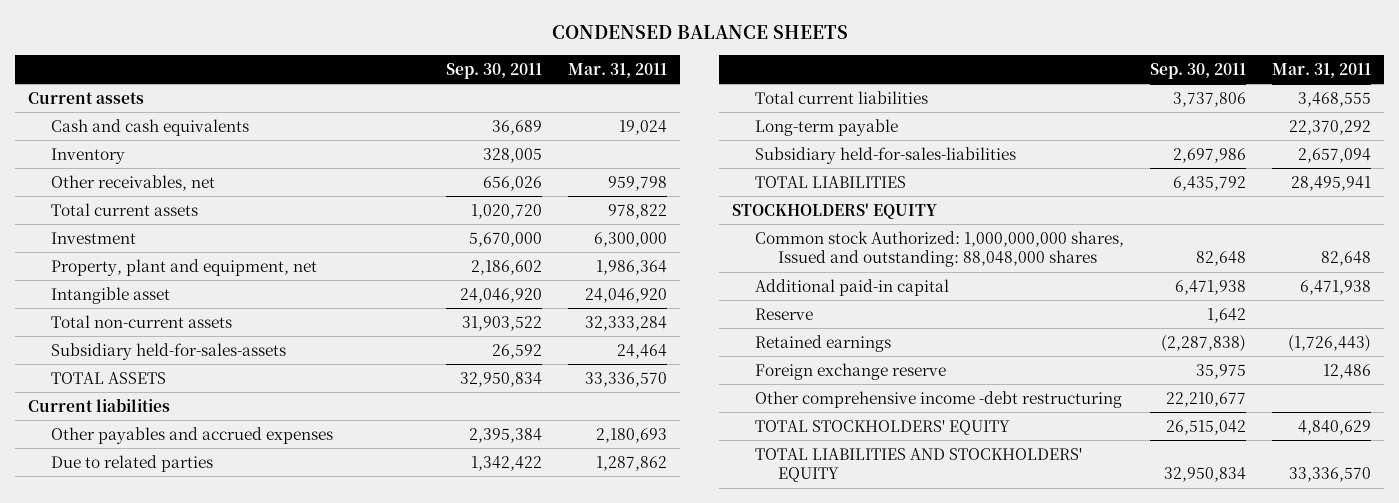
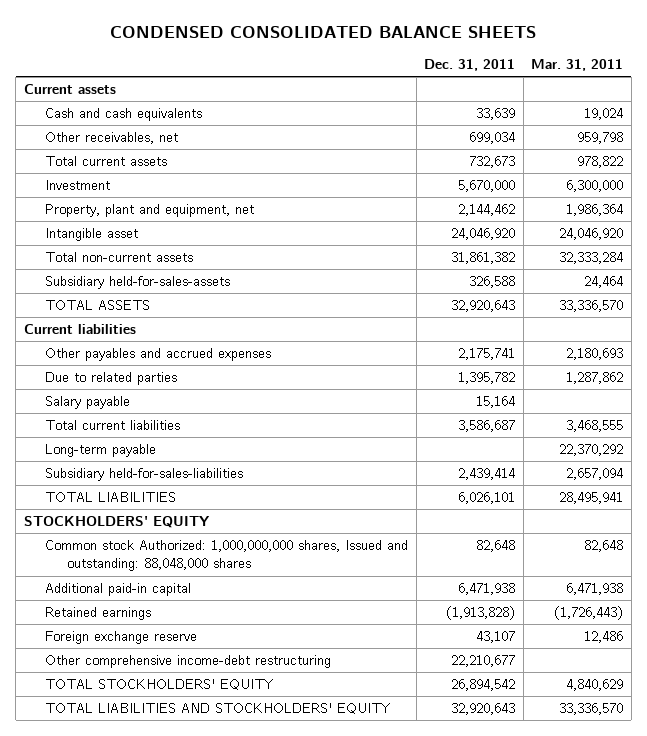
[551,25,848,40] CONDENSED BALANCE SHEETS -> [110,25,537,38] CONDENSED CONSOLIDATED BALANCE SHEETS
[446,62,543,79] Sep. 30, 2011 -> none
none -> [424,58,516,71] Dec. 31, 2011
[51,147,126,164] Inventory -> none
none -> [45,396,131,410] Salary payable
[754,307,813,320] Reserve -> none
[754,390,1122,408] Other comprehensive income -debt restructuring -> [45,655,332,669] Other comprehensive income-debt restructuring

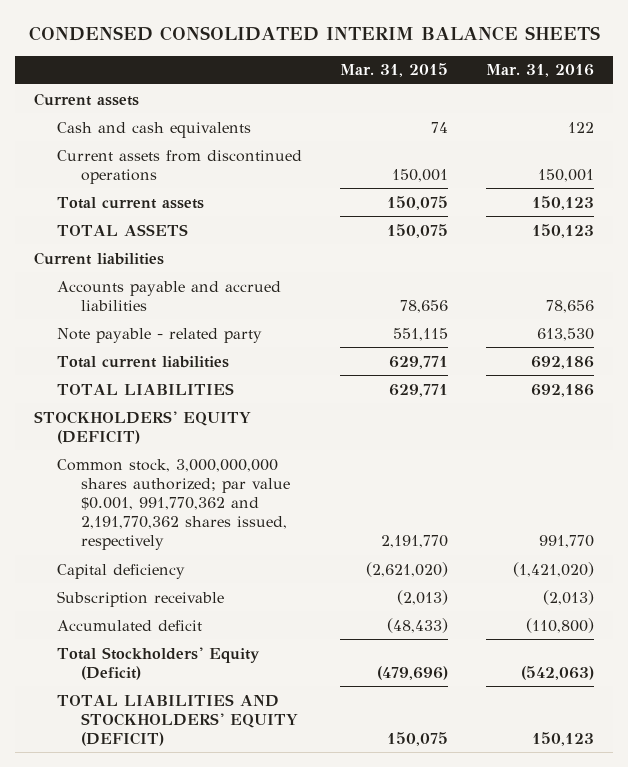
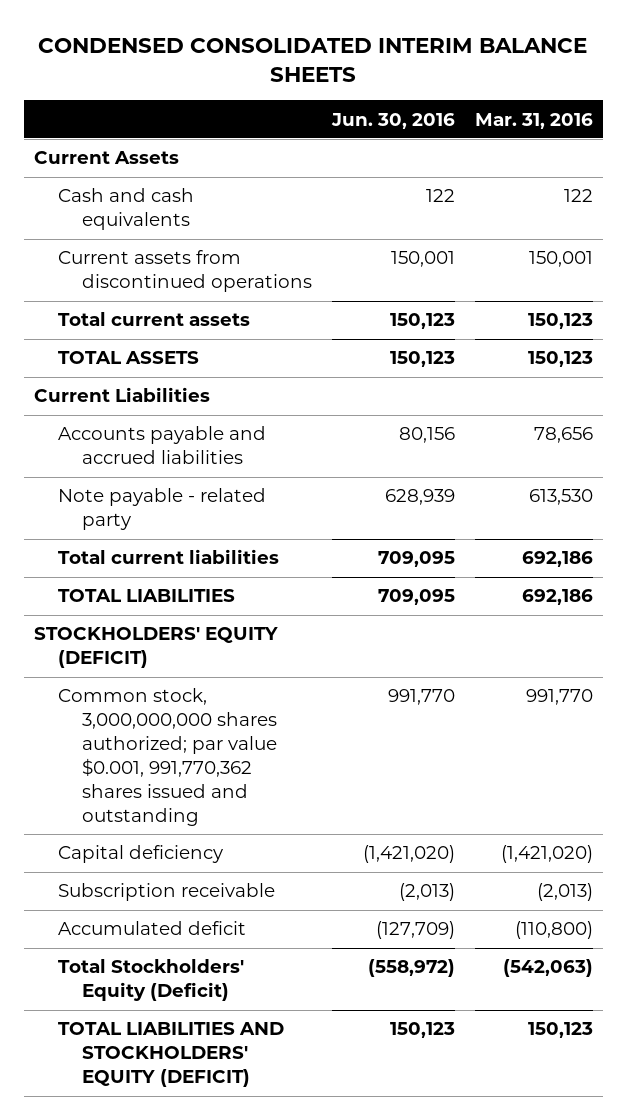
[340,63,449,78] Mar. 31, 2015 -> none
none -> [330,112,455,129] Jun. 30, 2016
[33,92,139,106] Current assets -> [34,151,180,165] Current Assets
[33,251,164,265] Current liabilities -> [34,387,211,403] Current Liabilities
[57,458,291,551] Common stock, 3,000,000,000 shares authorized; par value $0.001, 991,770,362 and 2,191,770,362 shares issued, respectively -> [57,688,277,827] Common stock, 3,000,000,000 shares authorized; par value $0.001, 991,770,362 shares issued and outstanding

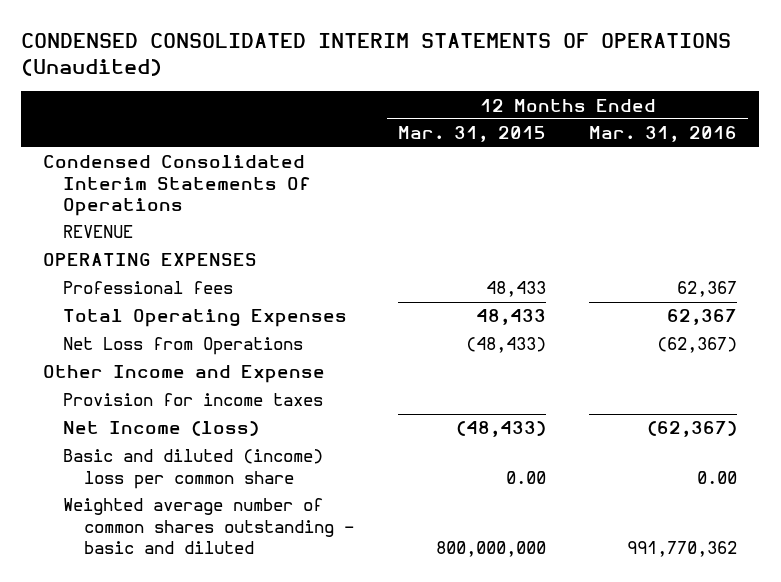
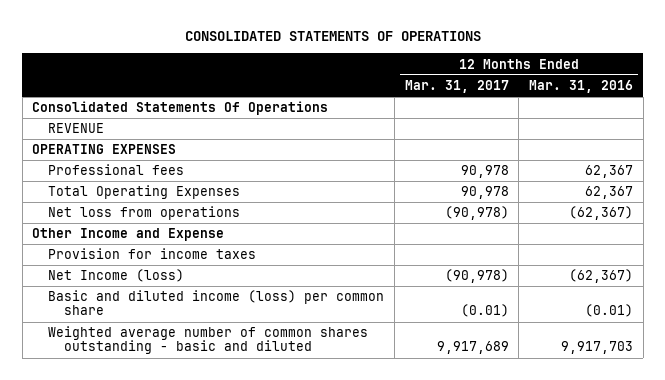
[21,32,732,77] CONDENSED CONSOLIDATED INTERIM STATEMENTS OF OPERATIONS (Unaudited) -> [184,31,481,42] CONSOLIDATED STATEMENTS OF OPERATIONS
[397,126,546,143] Mar. 31, 2015 -> none
none -> [404,80,509,94] Mar. 31, 2017
[43,155,312,216] Condensed Consolidated Interim Statements Of Operations -> [32,101,329,116] Consolidated Statements Of Operations
[63,337,304,356] Net Loss from Operations -> [48,206,241,221] Net loss from operations
[63,449,324,489] Basic and diluted (income) loss per common share -> [48,290,385,316] Basic and diluted income (loss) per common share
[697,470,738,484] 0.00 -> [585,304,634,318] (0.01)
[627,540,738,557] 991,770,362 -> [561,341,634,355] 9,917,703

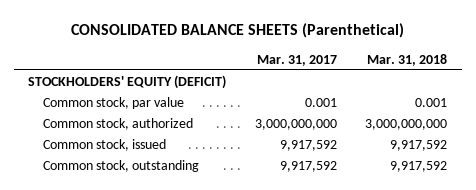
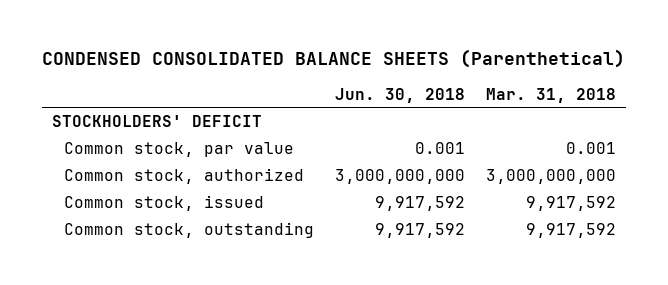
[70,23,404,39] CONSOLIDATED BALANCE SHEETS (Parenthetical) -> [41,49,625,69] CONDENSED CONSOLIDATED BALANCE SHEETS (Parenthetical)
[256,54,337,66] Mar. 31, 2017 -> none
none -> [335,87,466,103] Jun. 30, 2018
[28,74,227,89] STOCKHOLDERS' EQUITY (DEFICIT) -> [52,114,263,127] STOCKHOLDERS' DEFICIT

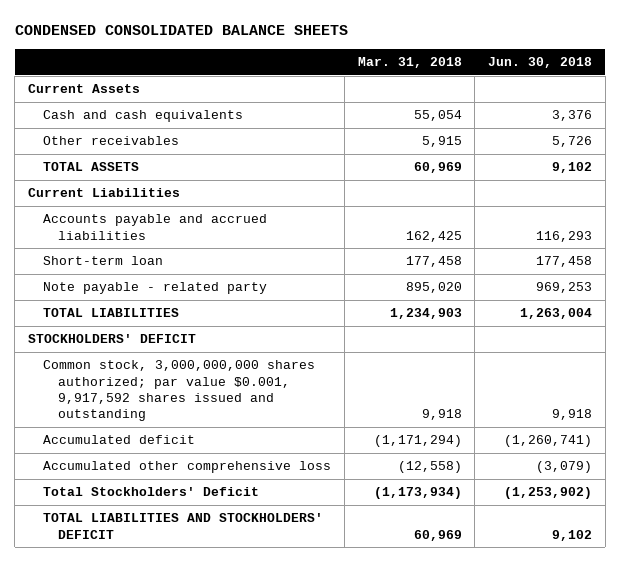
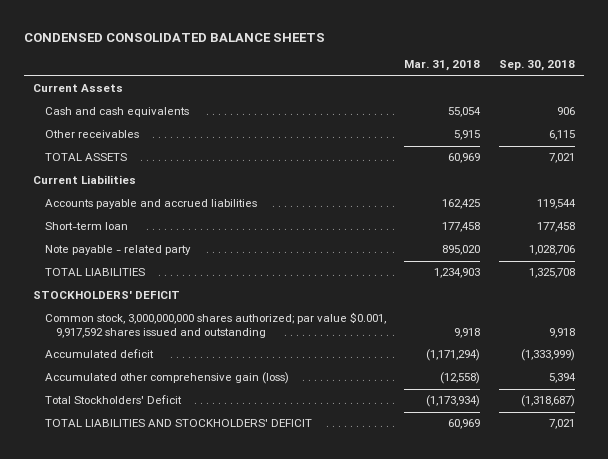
[487,56,592,68] Jun. 30, 2018 -> none
none -> [498,60,575,72] Sep. 30, 2018
[43,461,332,474] Accumulated other comprehensive loss -> [44,372,289,385] Accumulated other comprehensive gain (loss)

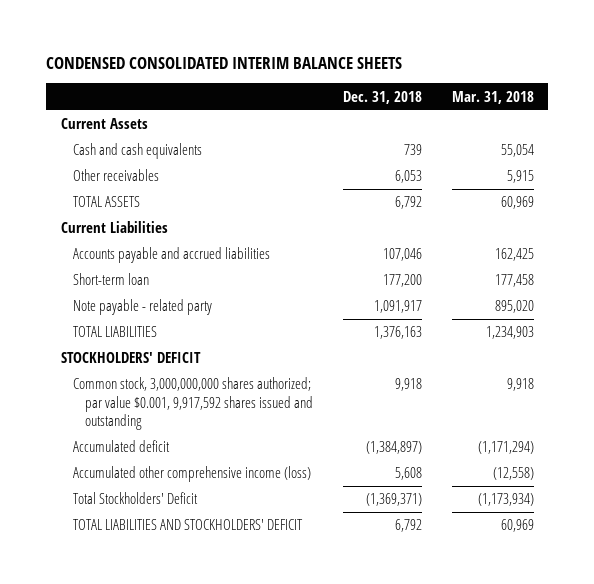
[24,32,326,42] CONDENSED CONSOLIDATED BALANCE SHEETS -> [45,56,402,69] CONDENSED CONSOLIDATED INTERIM BALANCE SHEETS
[498,60,575,72] Sep. 30, 2018 -> none
none -> [342,90,422,104] Dec. 31, 2018
[44,372,289,385] Accumulated other comprehensive gain (loss) -> [72,466,311,483] Accumulated other comprehensive income (loss)

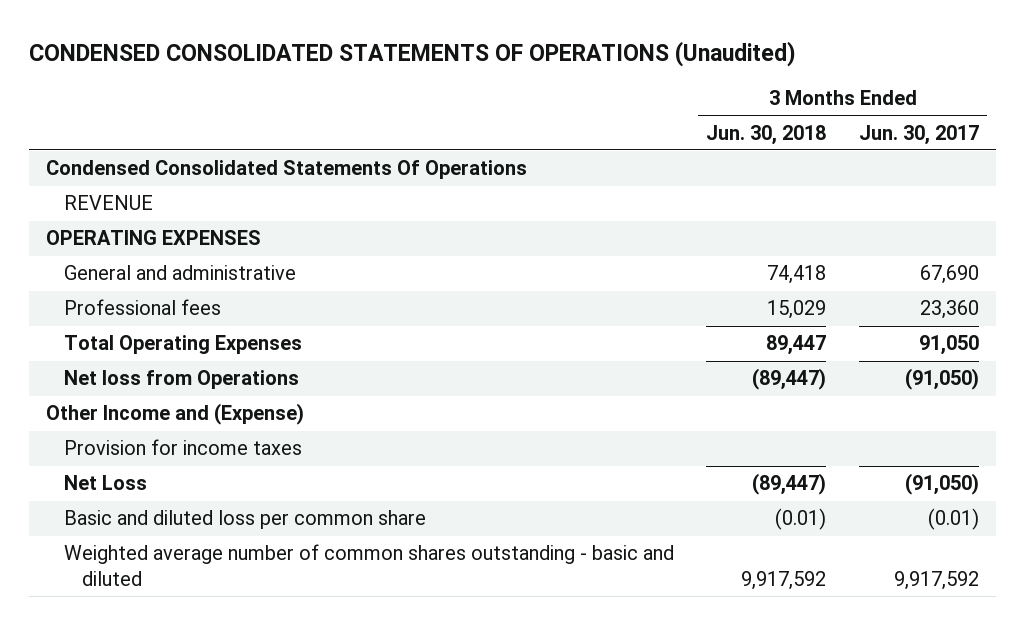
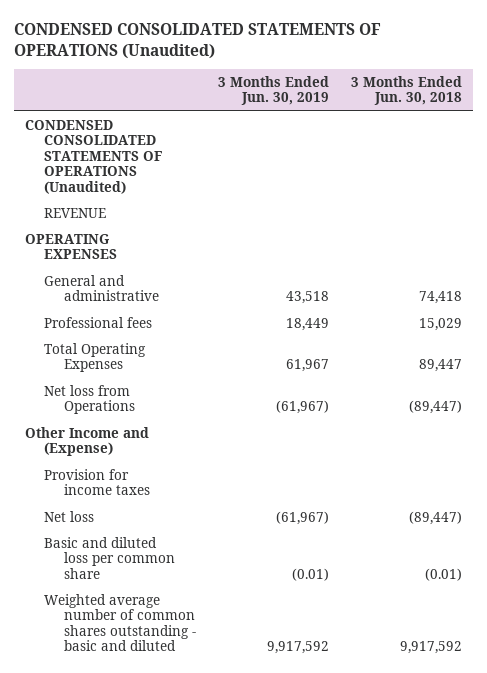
[859,124,980,145] Jun. 30, 2017 -> none
none -> [217,75,329,106] 3 Months Ended Jun. 30, 2019
[45,160,527,180] Condensed Consolidated Statements Of Operations -> [25,119,163,194] CONDENSED CONSOLIDATED STATEMENTS OF OPERATIONS (Unaudited)
[63,475,147,491] Net Loss -> [44,510,95,522] Net loss

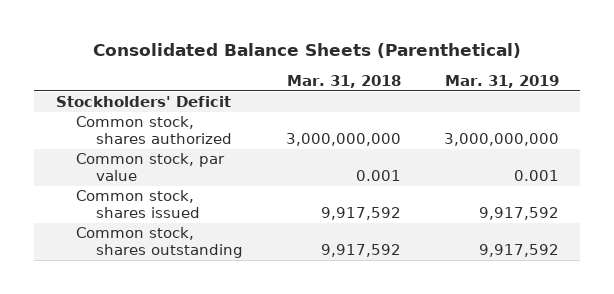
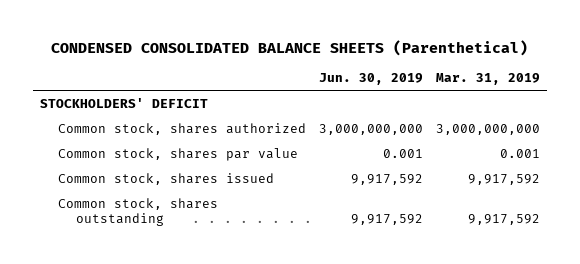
[93,43,522,59] Consolidated Balance Sheets (Parenthetical) -> [51,39,529,56] CONDENSED CONSOLIDATED BALANCE SHEETS (Parenthetical)
[286,75,401,89] Mar. 31, 2018 -> none
none -> [318,73,423,86] Jun. 30, 2019
[55,96,231,108] Stockholders' Deficit -> [39,97,208,108] STOCKHOLDERS' DEFICIT
[75,153,225,181] Common stock, par value -> [57,147,298,161] Common stock, shares par value

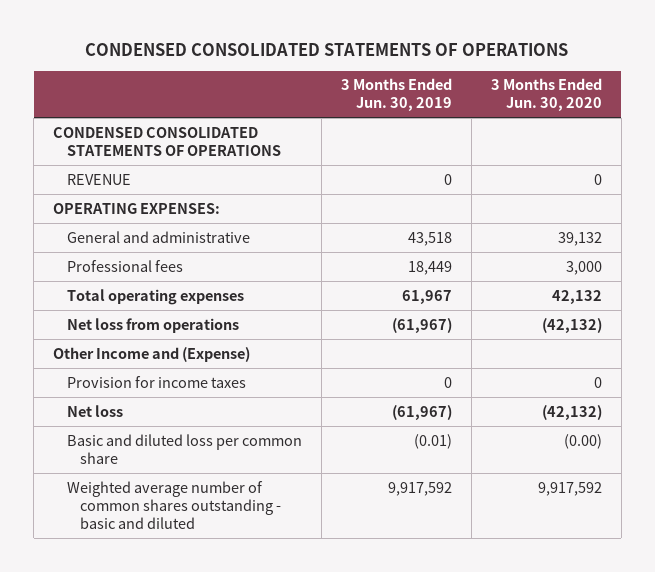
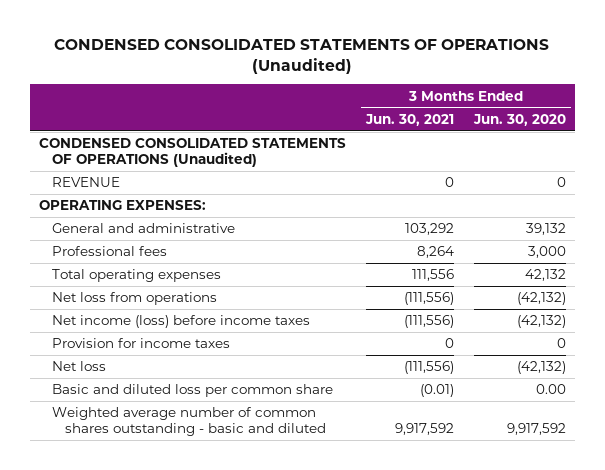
[85,43,569,57] CONDENSED CONSOLIDATED STATEMENTS OF OPERATIONS -> [54,39,550,75] CONDENSED CONSOLIDATED STATEMENTS OF OPERATIONS (Unaudited)
[340,78,452,112] 3 Months Ended Jun. 30, 2019 -> none
none -> [364,113,454,126] Jun. 30, 2021
[53,126,281,156] CONDENSED CONSOLIDATED STATEMENTS OF OPERATIONS -> [39,138,347,167] CONDENSED CONSOLIDATED STATEMENTS OF OPERATIONS (Unaudited)
[53,346,251,362] Other Income and (Expense) -> none
none -> [52,315,311,329] Net income (loss) before income taxes
[563,433,602,449] (0.00) -> [535,384,566,395] 0.00

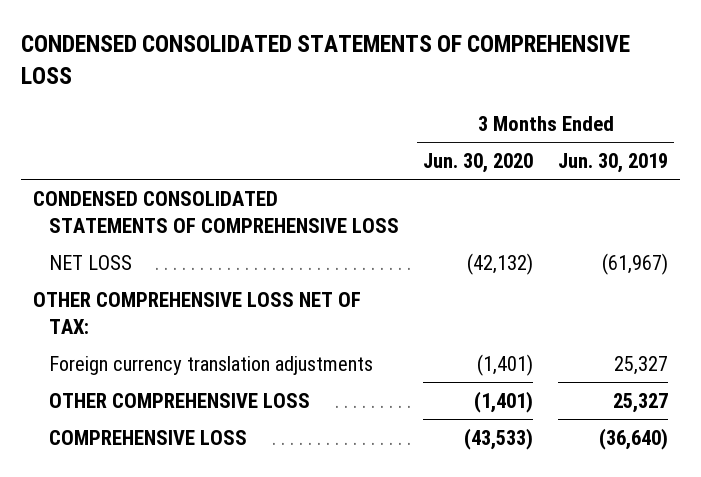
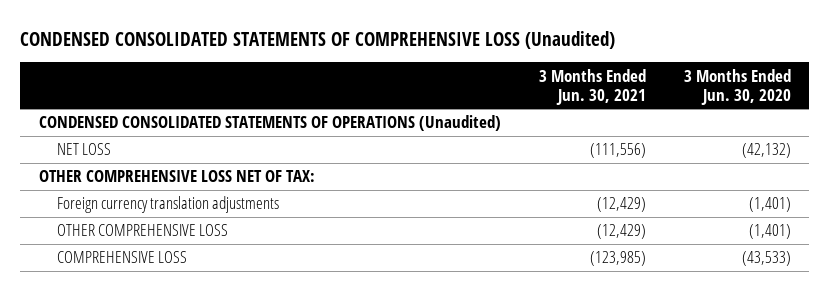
[20,35,630,85] CONDENSED CONSOLIDATED STATEMENTS OF COMPREHENSIVE LOSS -> [20,30,616,49] CONDENSED CONSOLIDATED STATEMENTS OF COMPREHENSIVE LOSS (Unaudited)
[558,152,669,173] Jun. 30, 2019 -> none
none -> [538,68,646,105] 3 Months Ended Jun. 30, 2021
[32,190,399,233] CONDENSED CONSOLIDATED STATEMENTS OF COMPREHENSIVE LOSS -> [39,115,502,132] CONDENSED CONSOLIDATED STATEMENTS OF OPERATIONS (Unaudited)

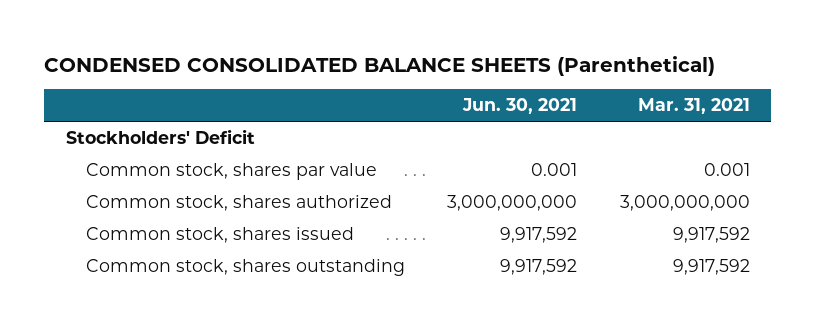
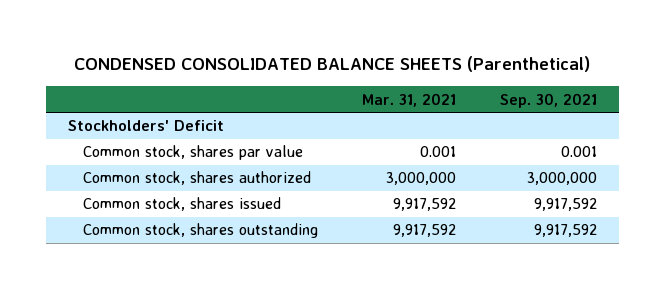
[462,98,578,115] Jun. 30, 2021 -> none
none -> [499,92,597,108] Sep. 30, 2021
[619,195,750,212] 3,000,000,000 -> [385,172,456,186] 3,000,000

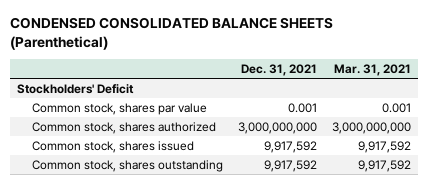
[499,92,597,108] Sep. 30, 2021 -> none
none -> [240,64,317,77] Dec. 31, 2021
[385,172,456,186] 3,000,000 -> [331,122,411,135] 3,000,000,000

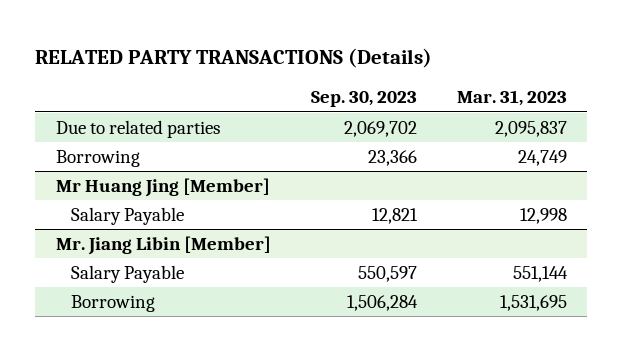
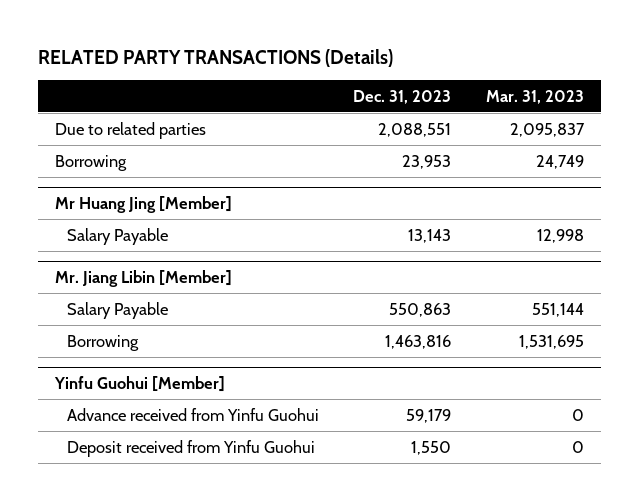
[310,91,417,108] Sep. 30, 2023 -> none
none -> [353,89,452,104] Dec. 31, 2023
none -> [54,376,226,393] Yinfu Guohui [Member]
none -> [67,407,320,421] Advance received from Yinfu Guohui
none -> [67,439,316,457] Deposit received from Yinfu Guohui

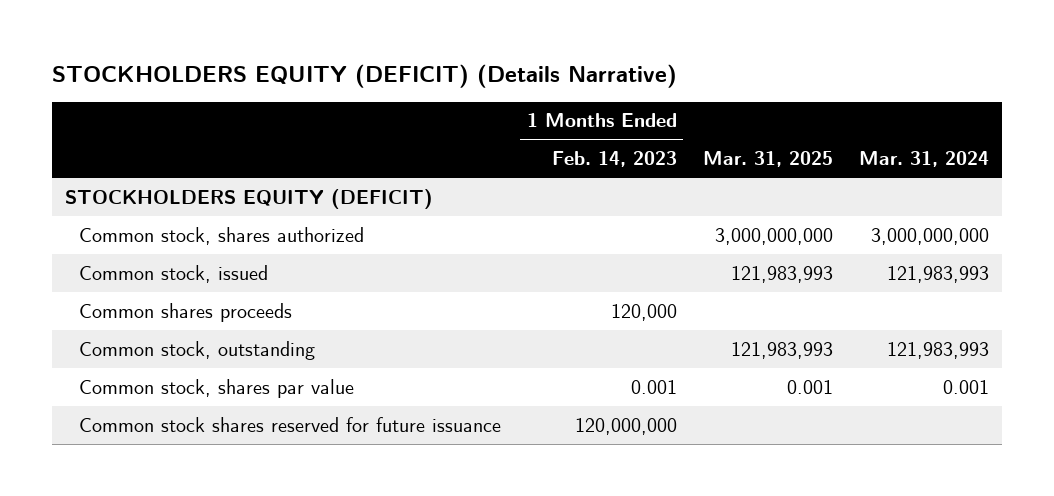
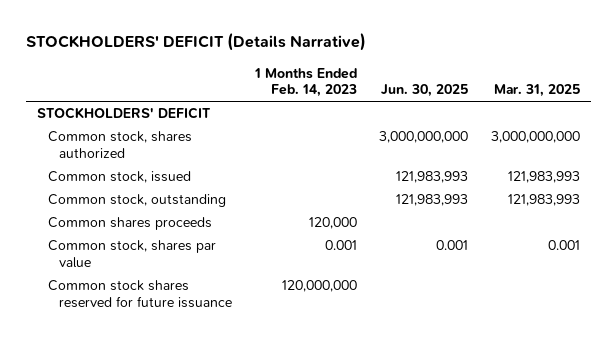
[51,64,677,89] STOCKHOLDERS EQUITY (DEFICIT) (Details Narrative) -> [25,33,366,52] STOCKHOLDERS' DEFICIT (Details Narrative)
[858,151,989,168] Mar. 31, 2024 -> none
none -> [381,84,469,98] Jun. 30, 2025
[64,188,433,209] STOCKHOLDERS EQUITY (DEFICIT) -> [36,107,211,120] STOCKHOLDERS' DEFICIT
[78,302,292,322] Common shares proceeds -> [48,217,213,231] Common shares proceeds

